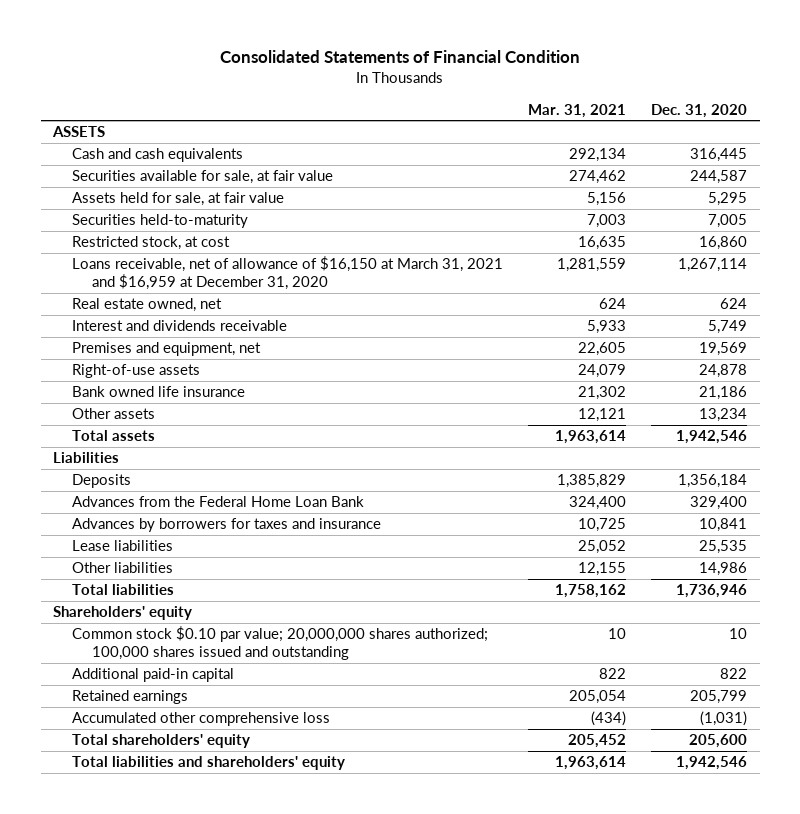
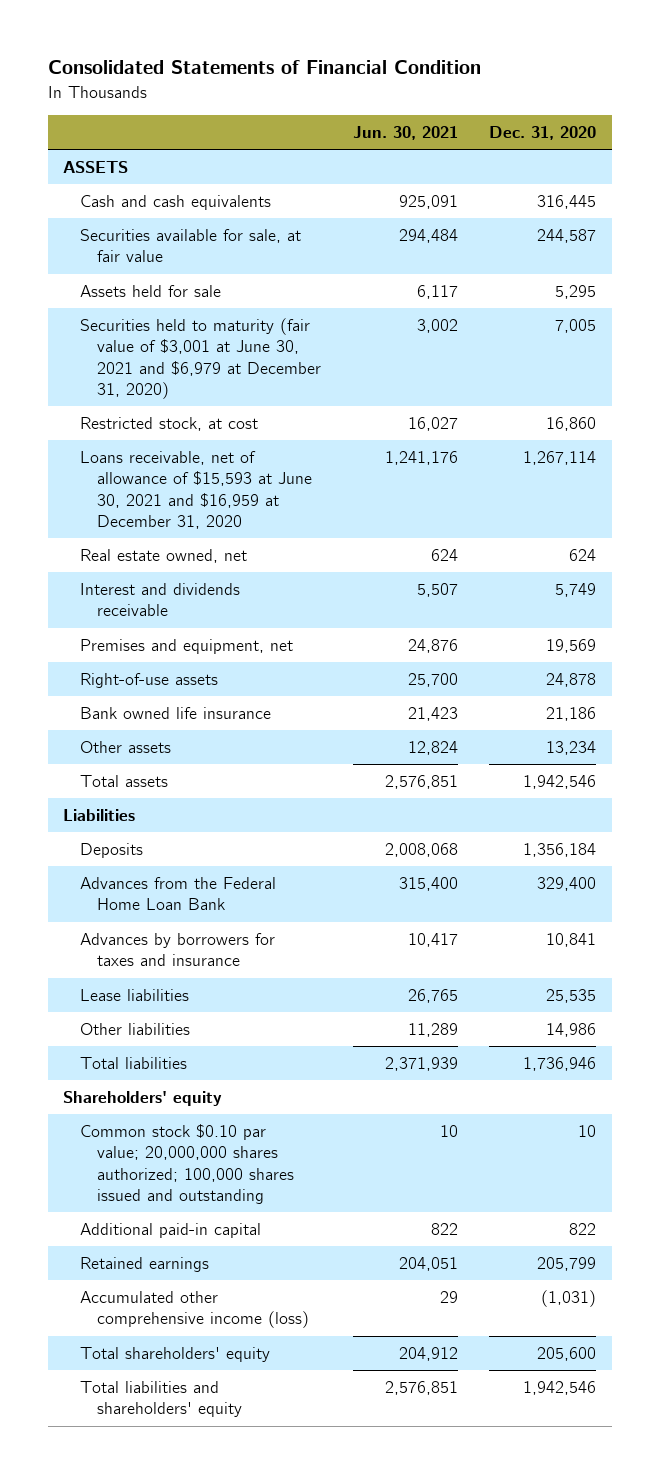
[528,103,627,118] Mar. 31, 2021 -> none
none -> [352,125,458,140] Jun. 30, 2021
[72,192,285,207] Assets held for sale, at fair value -> [80,285,222,298] Assets held for sale
[72,214,249,229] Securities held-to-maturity -> [80,318,322,399] Securities held to maturity (fair value of $3,001 at June 30, 2021 and $6,979 at December 31, 2020)
[72,256,504,290] Loans receivable, net of allowance of $16,150 at March 31, 2021 and $16,959 at December 31, 2020 -> [80,451,313,529] Loans receivable, net of allowance of $15,593 at June 30, 2021 and $16,959 at December 31, 2020
[72,712,331,727] Accumulated other comprehensive loss -> [80,1291,310,1329] Accumulated other comprehensive income (loss)

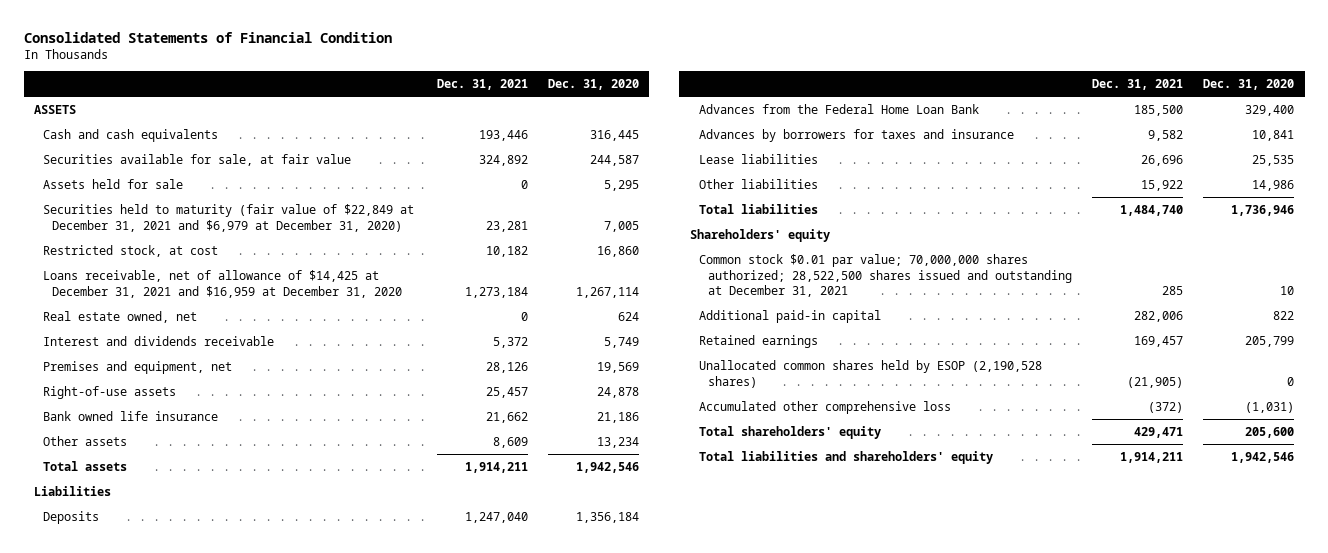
[352,125,458,140] Jun. 30, 2021 -> none
none -> [436,79,528,91] Dec. 31, 2021
[80,318,322,399] Securities held to maturity (fair value of $3,001 at June 30, 2021 and $6,979 at December 31, 2020) -> [43,203,415,232] Securities held to maturity (fair value of $22,849 at December 31, 2021 and $6,979 at December 31, 2020)
[80,451,313,529] Loans receivable, net of allowance of $15,593 at June 30, 2021 and $16,959 at December 31, 2020 -> [43,269,403,298] Loans receivable, net of allowance of $14,425 at December 31, 2021 and $16,959 at December 31, 2020
[80,1124,295,1204] Common stock $0.10 par value; 20,000,000 shares authorized; 100,000 shares issued and outstanding -> [698,253,1072,298] Common stock $0.01 par value; 70,000,000 shares authorized; 28,522,500 shares issued and outstanding at December 31, 2021
none -> [698,359,1042,388] Unallocated common shares held by ESOP (2,190,528 shares)
[80,1291,310,1329] Accumulated other comprehensive income (loss) -> [698,400,951,414] Accumulated other comprehensive loss

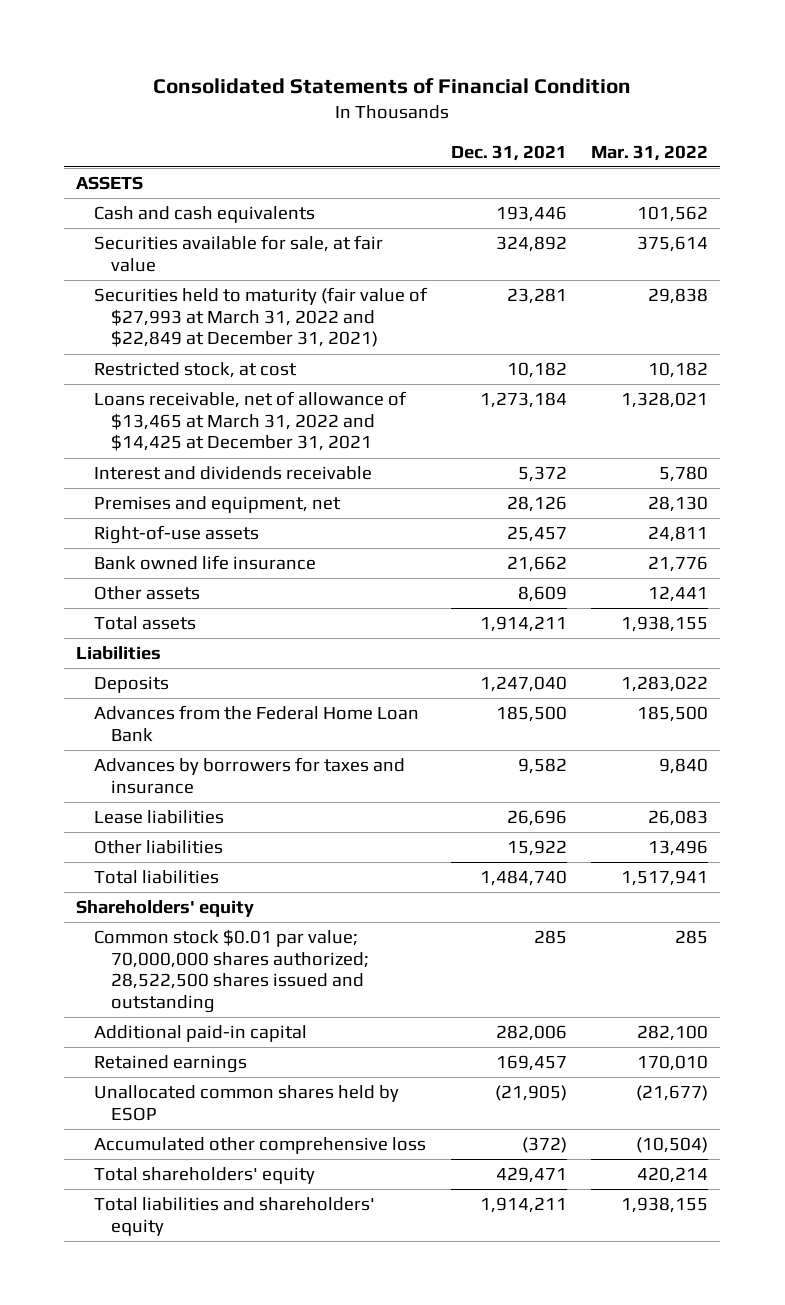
[547,79,639,91] Dec. 31, 2020 -> none
none -> [591,144,709,161] Mar. 31, 2022
[43,178,184,189] Assets held for sale -> none
[43,203,415,232] Securities held to maturity (fair value of $22,849 at December 31, 2021 and $6,979 at December 31, 2020) -> [93,287,428,348] Securities held to maturity (fair value of $27,993 at March 31, 2022 and $22,849 at December 31, 2021)
[43,310,198,323] Real estate owned, net -> none
[43,269,403,298] Loans receivable, net of allowance of $14,425 at December 31, 2021 and $16,959 at December 31, 2020 -> [93,391,407,452] Loans receivable, net of allowance of $13,465 at March 31, 2022 and $14,425 at December 31, 2021
[698,253,1072,298] Common stock $0.01 par value; 70,000,000 shares authorized; 28,522,500 shares issued and outstanding at December 31, 2021 -> [93,929,369,1014] Common stock $0.01 par value; 70,000,000 shares authorized; 28,522,500 shares issued and outstanding
[698,359,1042,388] Unallocated common shares held by ESOP (2,190,528 shares) -> [93,1085,399,1121] Unallocated common shares held by ESOP

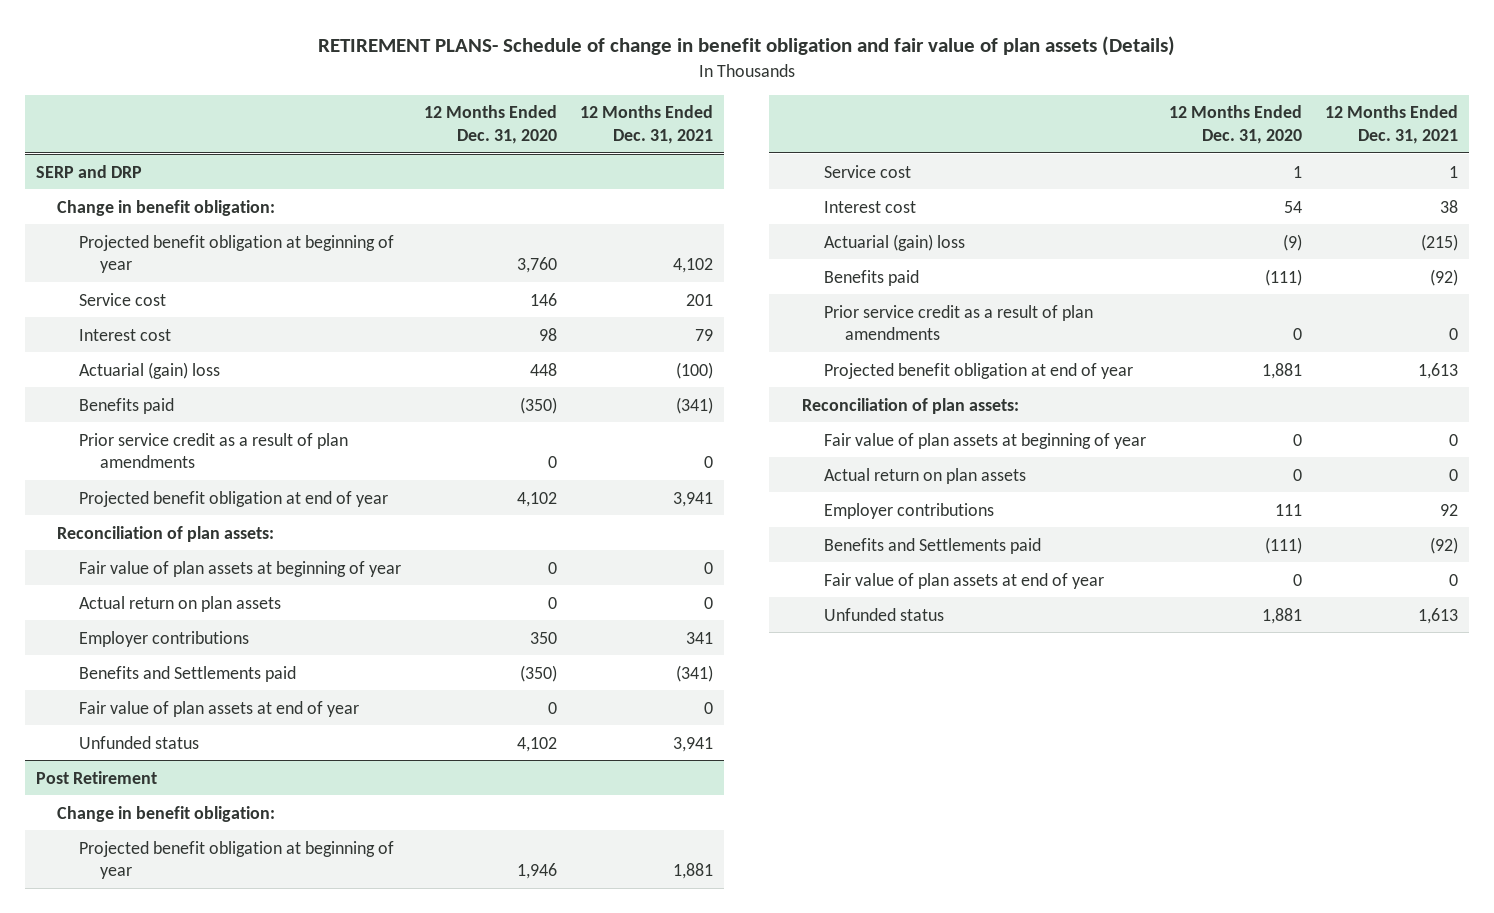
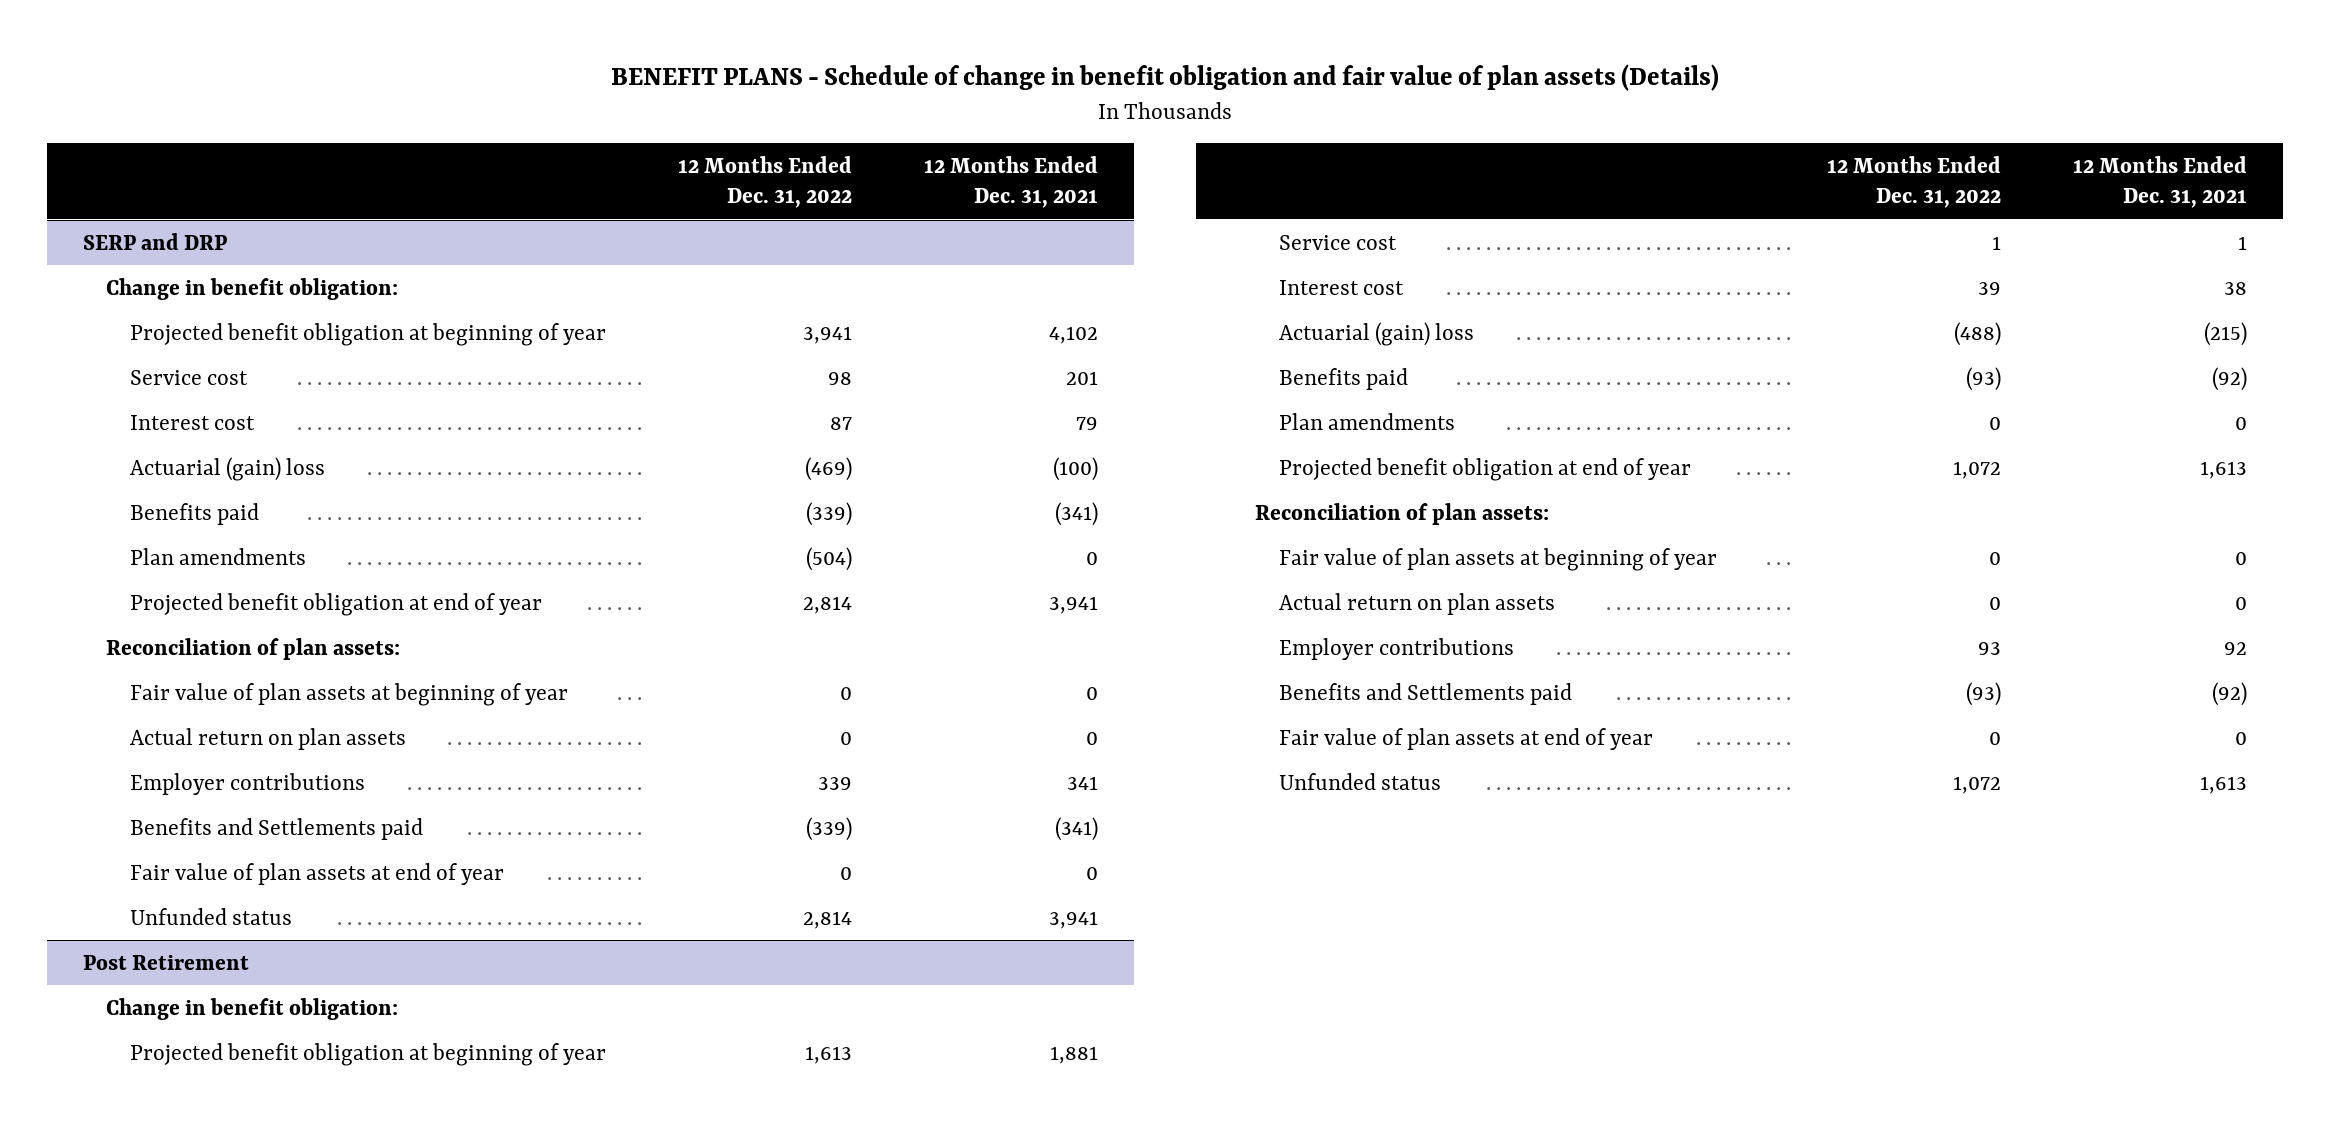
[317,36,1175,57] RETIREMENT PLANS- Schedule of change in benefit obligation and fair value of plan assets (Details) -> [611,64,1720,92] BENEFIT PLANS - Schedule of change in benefit obligation and fair value of plan assets (Details)
[423,105,557,144] 12 Months Ended Dec. 31, 2020 -> none
none -> [677,156,852,209] 12 Months Ended Dec. 31, 2022
[78,432,348,469] Prior service credit as a result of plan amendments -> none
none -> [129,547,306,565] Plan amendments
[823,304,1093,341] Prior service credit as a result of plan amendments -> none
none -> [1278,412,1455,430] Plan amendments

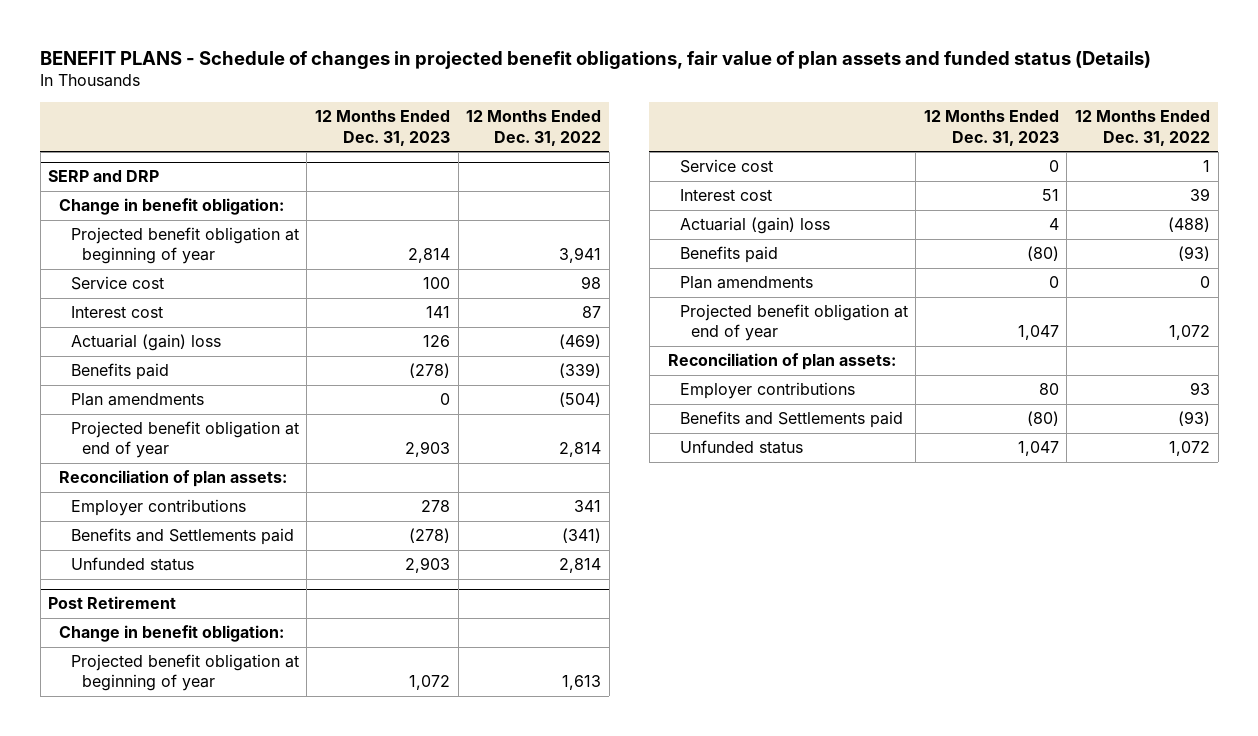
[611,64,1720,92] BENEFIT PLANS - Schedule of change in benefit obligation and fair value of plan assets (Details) -> [40,50,1152,69] BENEFIT PLANS - Schedule of changes in projected benefit obligations, fair value of plan assets and funded status (Details)
[924,156,1099,209] 12 Months Ended Dec. 31, 2021 -> none
none -> [314,110,450,146] 12 Months Ended Dec. 31, 2023
[129,682,568,706] Fair value of plan assets at beginning of year -> none
[129,727,406,750] Actual return on plan assets -> none
[129,862,504,885] Fair value of plan assets at end of year -> none
[817,776,852,790] 339 -> [574,500,602,513] 341
[805,816,852,841] (339) -> [562,528,602,544] (341)
[1278,547,1717,571] Fair value of plan assets at beginning of year -> none
[1278,592,1555,615] Actual return on plan assets -> none
[1278,727,1653,750] Fair value of plan assets at end of year -> none

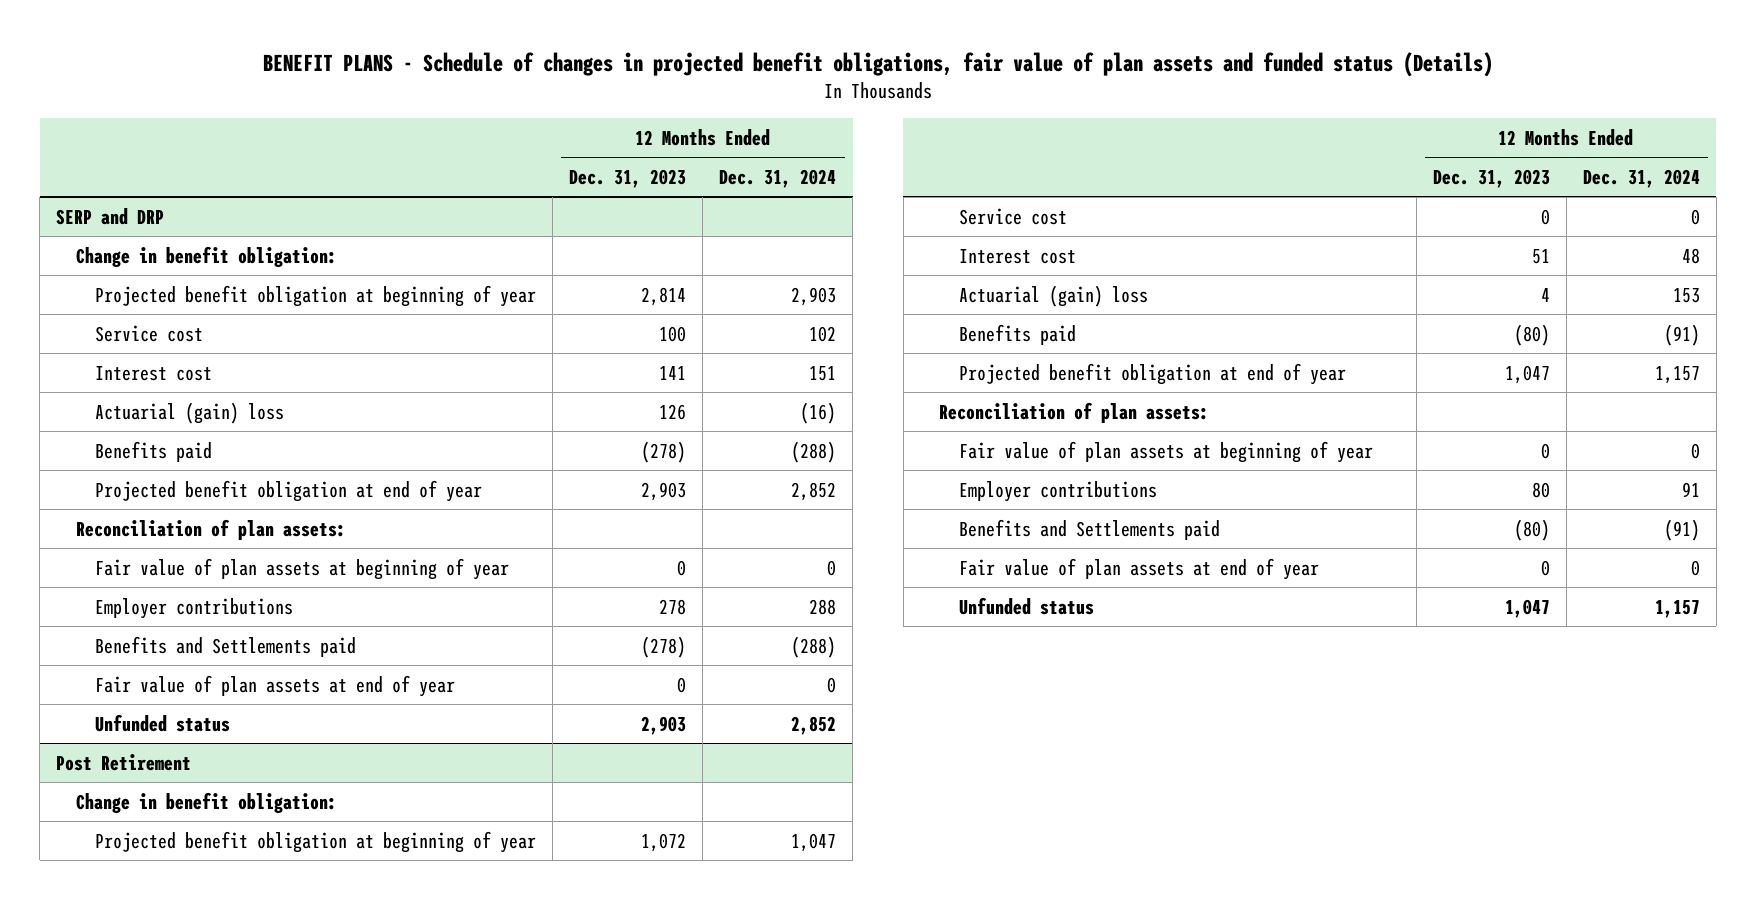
[466,110,602,146] 12 Months Ended Dec. 31, 2022 -> none
none -> [719,168,837,188] Dec. 31, 2024
[70,393,204,407] Plan amendments -> none
none -> [95,557,510,580] Fair value of plan assets at beginning of year
none -> [95,674,456,697] Fair value of plan assets at end of year
[679,276,813,290] Plan amendments -> none
none -> [958,440,1373,463] Fair value of plan assets at beginning of year
none -> [958,557,1319,580] Fair value of plan assets at end of year

